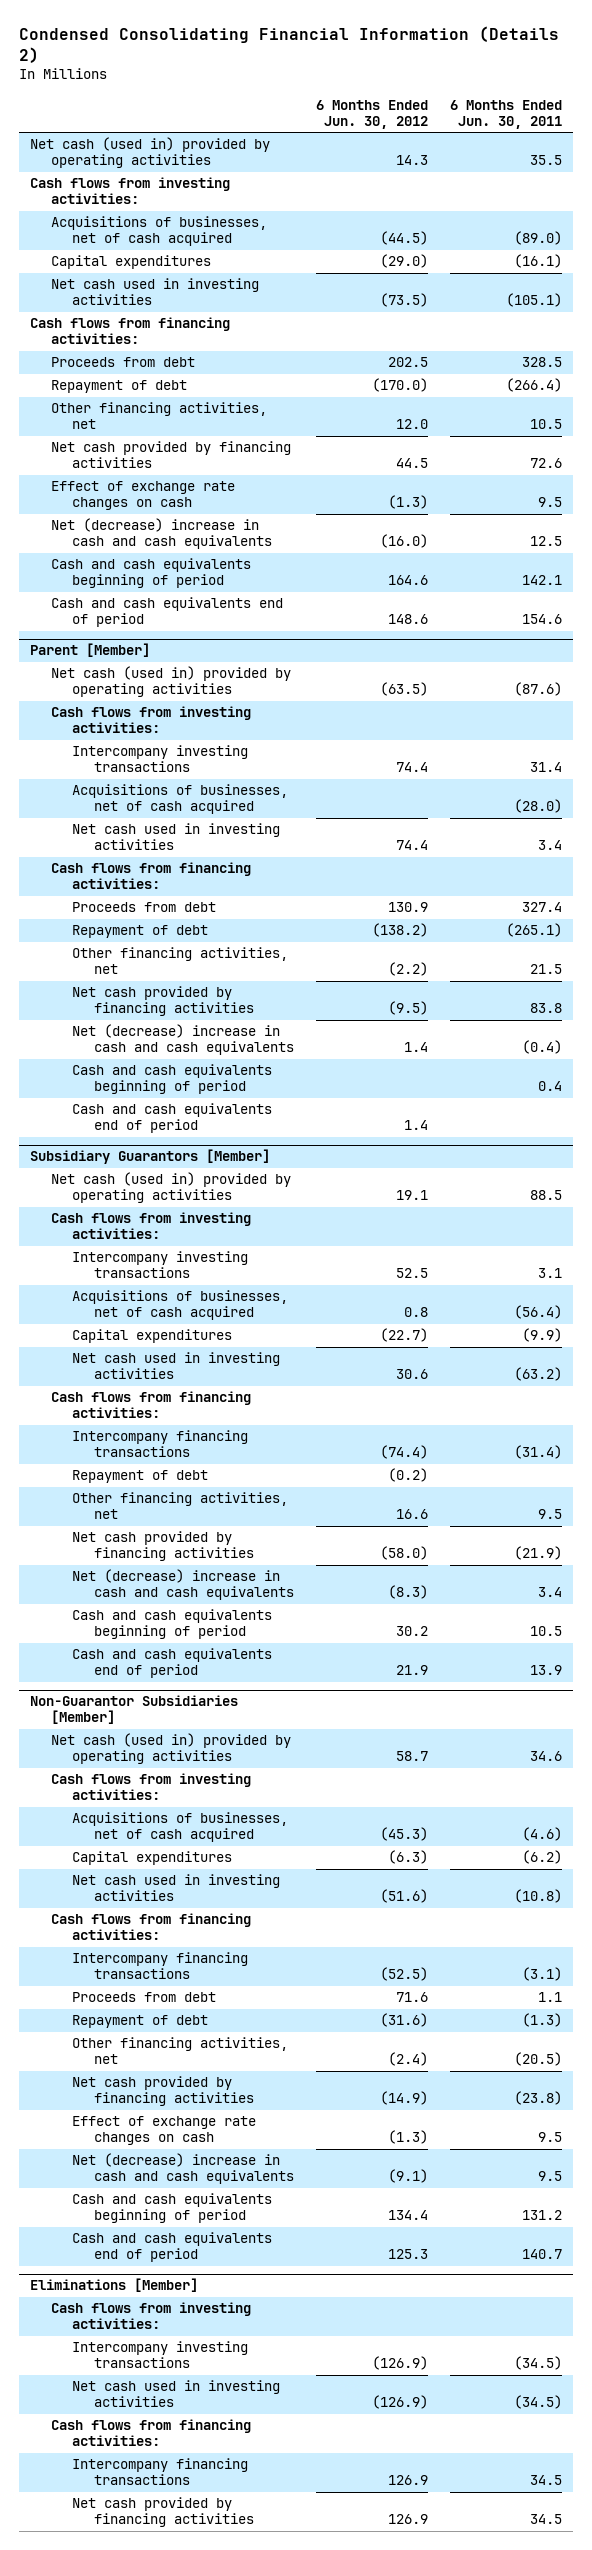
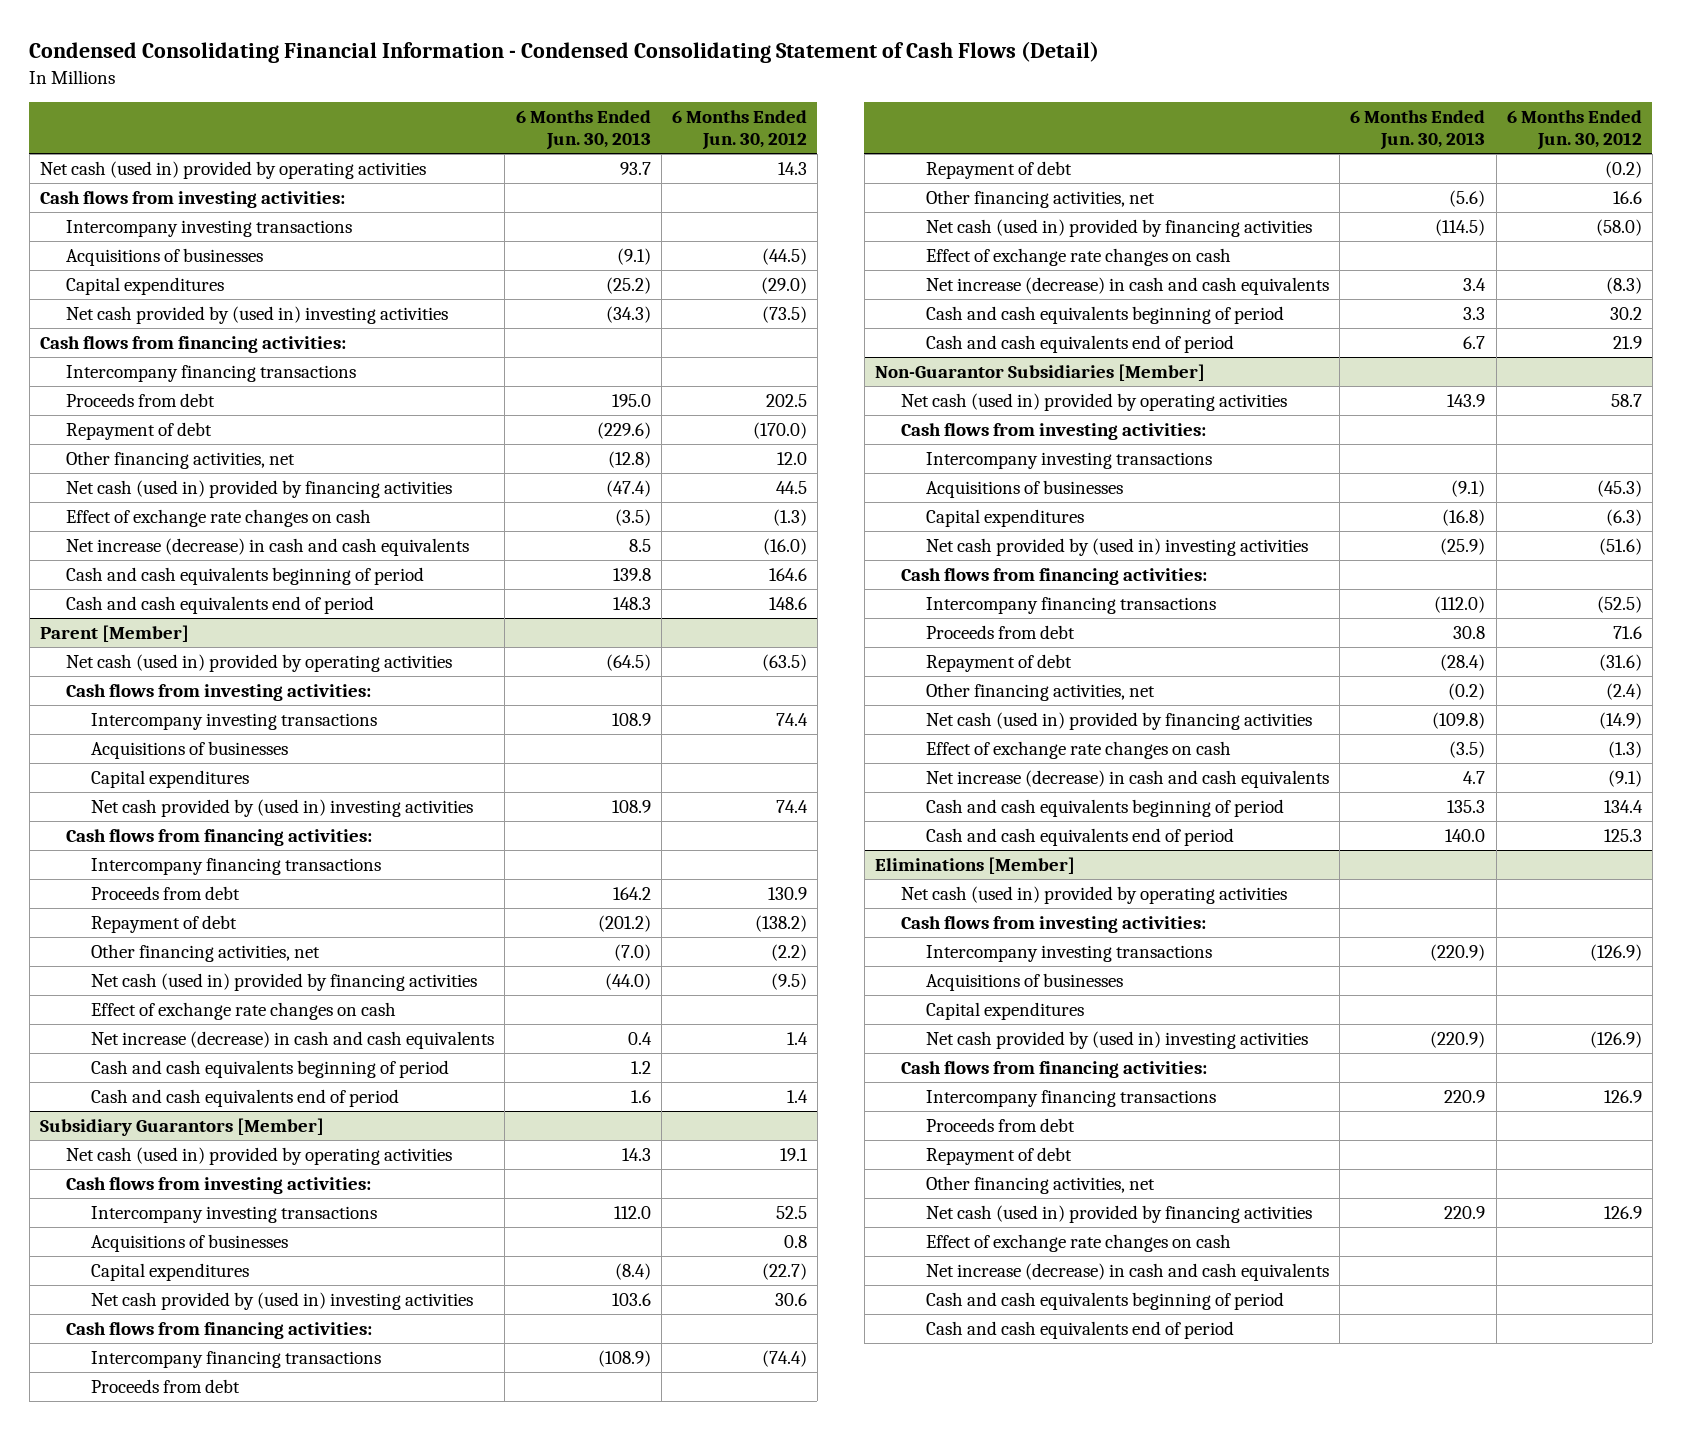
[18,25,559,64] Condensed Consolidating Financial Information (Details 2) -> [29,41,1100,64] Condensed Consolidating Financial Information - Condensed Consolidating Statement of Cash Flows (Detail)
[449,99,562,129] 6 Months Ended Jun. 30, 2011 -> none
none -> [515,110,651,151] 6 Months Ended Jun. 30, 2013
none -> [65,219,352,237] Intercompany investing transactions
[50,216,267,247] Acquisitions of businesses, net of cash acquired -> [65,247,263,266] Acquisitions of businesses
[50,278,259,306] Net cash used in investing activities -> [65,305,448,324] Net cash provided by (used in) investing activities
none -> [65,364,356,382] Intercompany financing transactions
[50,441,291,469] Net cash provided by financing activities -> [65,479,452,498] Net cash (used in) provided by financing activities
[50,518,273,550] Net (decrease) increase in cash and cash equivalents -> [65,537,469,556] Net increase (decrease) in cash and cash equivalents
[72,784,289,815] Acquisitions of businesses, net of cash acquired -> [91,740,289,759] Acquisitions of businesses
none -> [91,769,250,788] Capital expenditures
[72,823,281,851] Net cash used in investing activities -> [91,798,474,817] Net cash provided by (used in) investing activities
none -> [91,857,382,875] Intercompany financing transactions
[72,986,254,1017] Net cash provided by financing activities -> [91,972,478,991] Net cash (used in) provided by financing activities
none -> [91,1001,397,1020] Effect of exchange rate changes on cash
[72,1024,294,1056] Net (decrease) increase in cash and cash equivalents -> [91,1030,495,1049] Net increase (decrease) in cash and cash equivalents
[72,1290,289,1321] Acquisitions of businesses, net of cash acquired -> [91,1233,289,1252] Acquisitions of businesses
[72,1352,281,1380] Net cash used in investing activities -> [91,1291,474,1310] Net cash provided by (used in) investing activities
none -> [91,1378,241,1393] Proceeds from debt
[72,1531,254,1562] Net cash provided by financing activities -> [926,218,1313,237] Net cash (used in) provided by financing activities
none -> [926,247,1232,266] Effect of exchange rate changes on cash
[72,1569,294,1601] Net (decrease) increase in cash and cash equivalents -> [926,276,1330,295] Net increase (decrease) in cash and cash equivalents
none -> [926,451,1213,469] Intercompany investing transactions
[72,1812,289,1843] Acquisitions of businesses, net of cash acquired -> [926,479,1124,498] Acquisitions of businesses
[72,1874,281,1902] Net cash used in investing activities -> [926,537,1309,556] Net cash provided by (used in) investing activities
[72,2076,254,2107] Net cash provided by financing activities -> [926,711,1313,730] Net cash (used in) provided by financing activities
[72,2153,294,2185] Net (decrease) increase in cash and cash equivalents -> [926,769,1330,788] Net increase (decrease) in cash and cash equivalents
none -> [900,885,1287,904] Net cash (used in) provided by operating activities
none -> [926,972,1124,991] Acquisitions of businesses
none -> [926,1001,1085,1020] Capital expenditures
[72,2380,281,2408] Net cash used in investing activities -> [926,1030,1309,1049] Net cash provided by (used in) investing activities
none -> [926,1117,1076,1132] Proceeds from debt
none -> [926,1146,1073,1165] Repayment of debt
none -> [926,1175,1156,1194] Other financing activities, net
[72,2497,254,2528] Net cash provided by financing activities -> [926,1204,1313,1223] Net cash (used in) provided by financing activities
none -> [926,1233,1232,1252] Effect of exchange rate changes on cash
none -> [926,1262,1330,1281] Net increase (decrease) in cash and cash equivalents
none -> [926,1291,1285,1310] Cash and cash equivalents beginning of period
none -> [926,1320,1235,1339] Cash and cash equivalents end of period

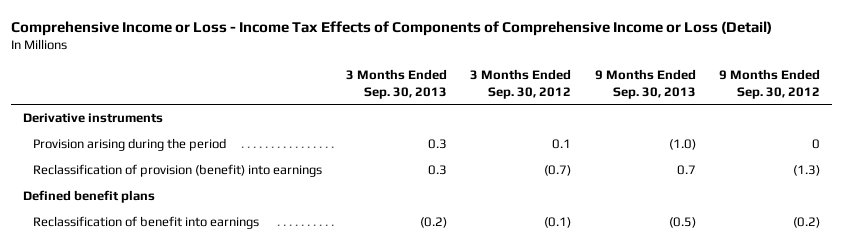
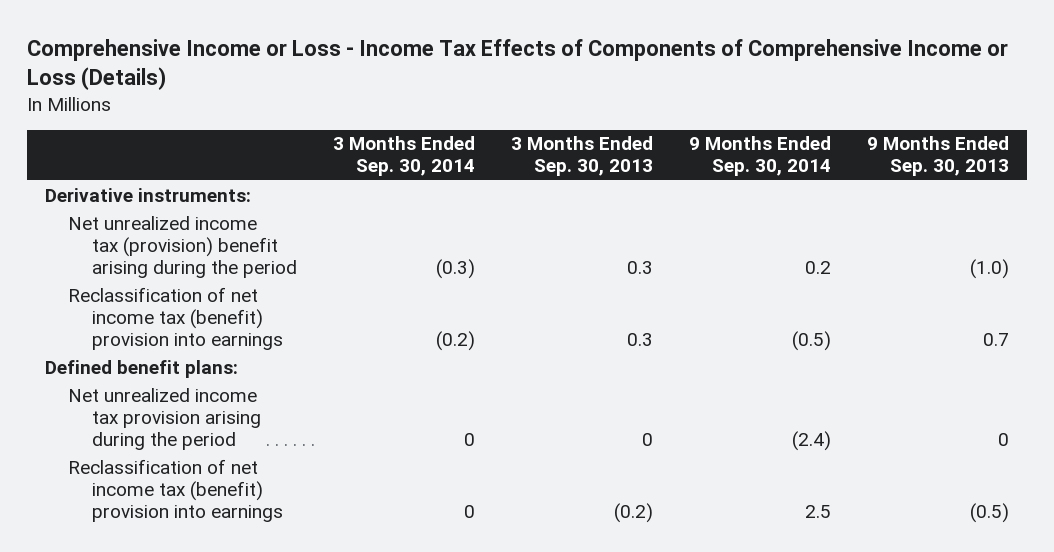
[11,20,773,36] Comprehensive Income or Loss - Income Tax Effects of Components of Comprehensive Income or Loss (Detail) -> [26,38,1008,91] Comprehensive Income or Loss - Income Tax Effects of Components of Comprehensive Income or Loss (Details)
[470,69,572,99] 3 Months Ended Sep. 30, 2012 -> none
[719,69,821,99] 9 Months Ended Sep. 30, 2012 -> none
none -> [333,136,476,177] 3 Months Ended Sep. 30, 2014
none -> [689,136,832,177] 9 Months Ended Sep. 30, 2014
[22,113,163,124] Derivative instruments -> [44,187,251,202] Derivative instruments:
[33,138,227,152] Provision arising during the period -> [68,215,298,278] Net unrealized income tax (provision) benefit arising during the period
[33,164,323,178] Reclassification of provision (benefit) into earnings -> [68,286,284,350] Reclassification of net income tax (benefit) provision into earnings
[22,190,155,204] Defined benefit plans -> [44,359,238,378] Defined benefit plans:
none -> [68,387,262,450] Net unrealized income tax provision arising during the period
[33,216,260,230] Reclassification of benefit into earnings -> [68,458,284,522] Reclassification of net income tax (benefit) provision into earnings

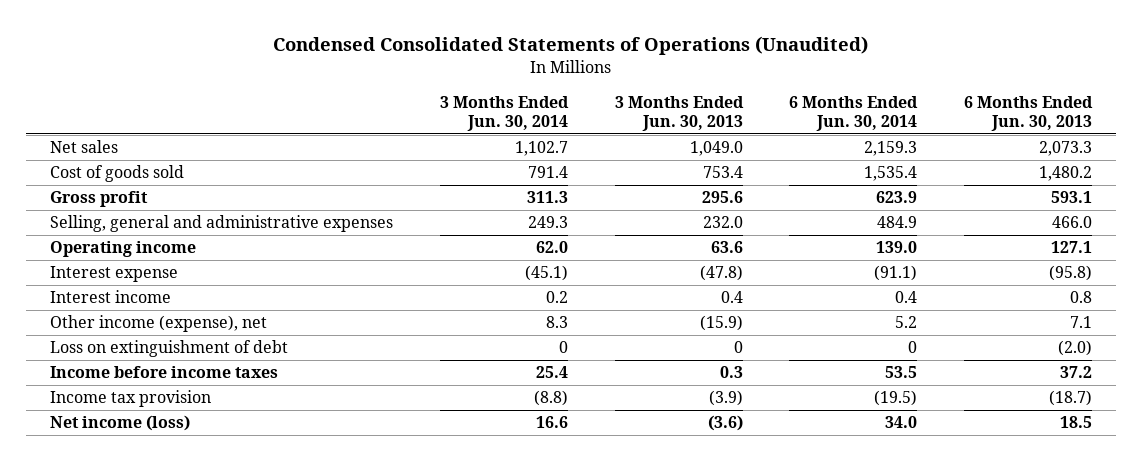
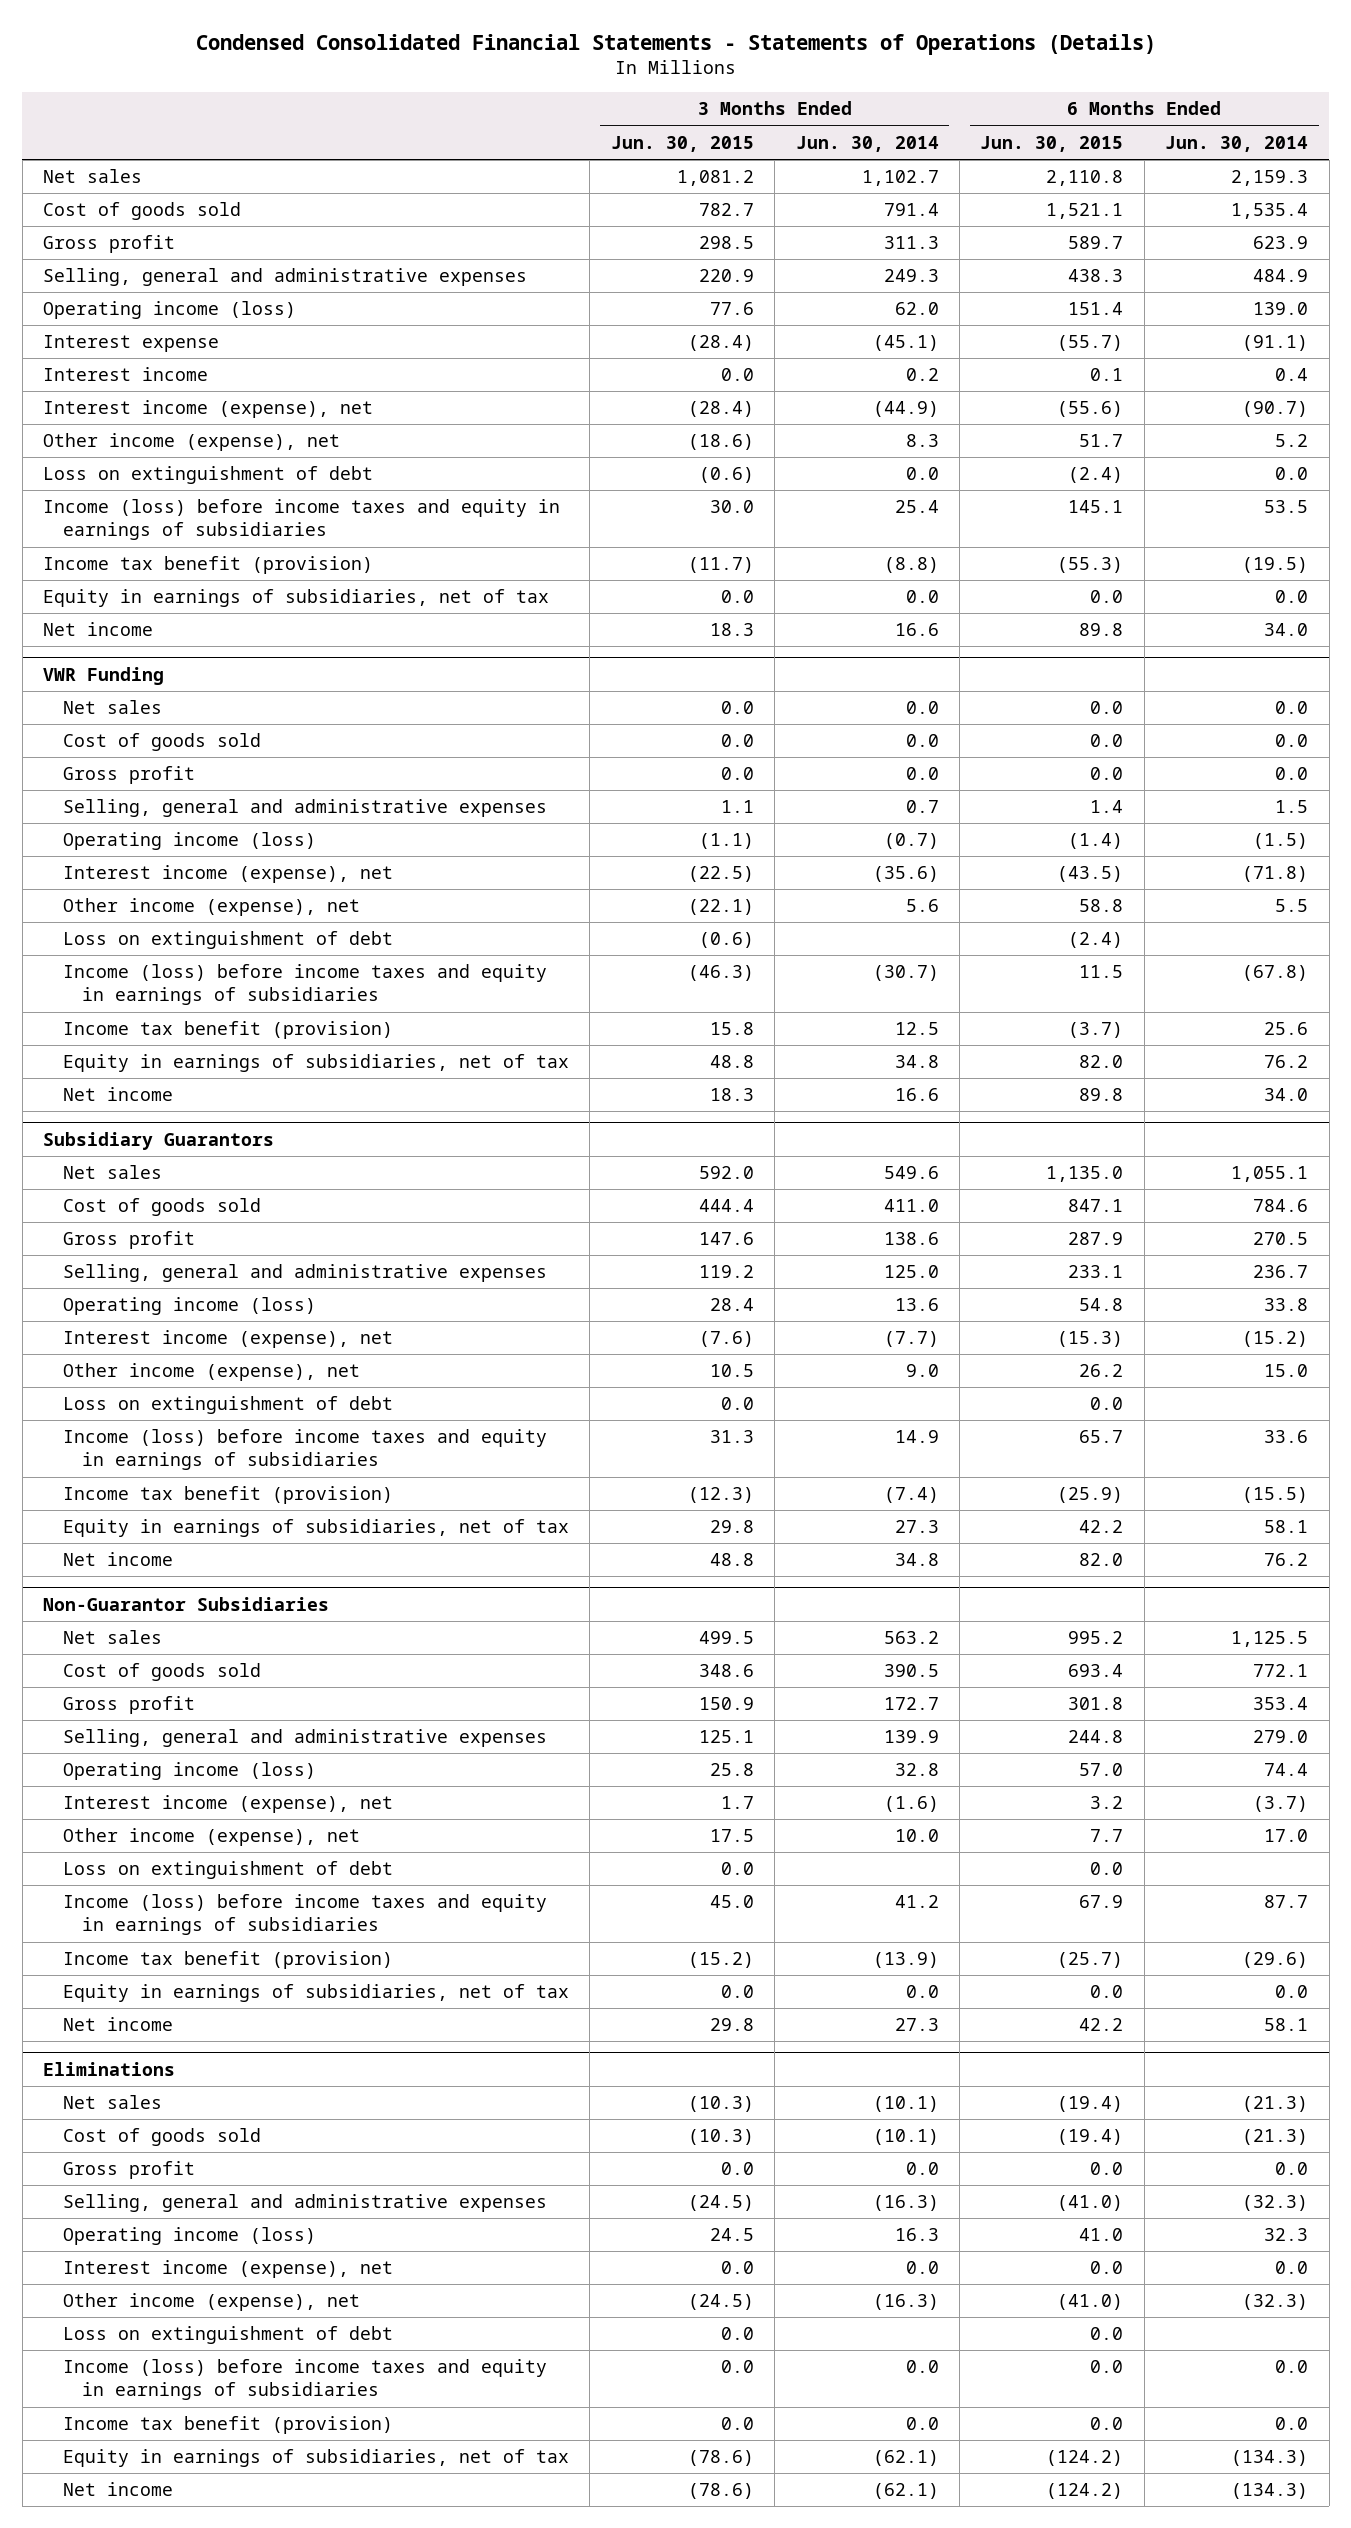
[273,36,869,56] Condensed Consolidated Statements of Operations (Unaudited) -> [195,34,1156,56] Condensed Consolidated Financial Statements - Statements of Operations (Details)
[614,95,744,132] 3 Months Ended Jun. 30, 2013 -> none
[964,95,1094,132] 6 Months Ended Jun. 30, 2013 -> none
none -> [610,135,754,152] Jun. 30, 2015
none -> [980,135,1124,152] Jun. 30, 2015
[49,241,196,258] Operating income -> [43,301,297,320] Operating income (loss)
none -> [43,400,374,419] Interest income (expense), net
[558,341,568,354] 0 -> [905,467,939,481] 0.0
[908,341,918,354] 0 -> [1275,467,1309,481] 0.0
[49,366,278,379] Income before income taxes -> [43,499,561,541] Income (loss) before income taxes and equity in earnings of subsidiaries
[49,390,211,408] Income tax provision -> [43,556,374,575] Income tax benefit (provision)
none -> [43,589,550,608] Equity in earnings of subsidiaries, net of tax
[49,415,190,432] Net income (loss) -> [43,622,154,637] Net income
none -> [43,666,165,685] VWR Funding
none -> [62,700,162,715] Net sales
none -> [62,733,261,752] Cost of goods sold
none -> [62,766,195,785] Gross profit
none -> [62,799,547,818] Selling, general and administrative expenses
none -> [62,832,316,851] Operating income (loss)
none -> [62,865,393,884] Interest income (expense), net
none -> [62,898,360,917] Other income (expense), net
none -> [62,931,393,950] Loss on extinguishment of debt
none -> [62,964,547,1006] Income (loss) before income taxes and equity in earnings of subsidiaries
none -> [62,1021,393,1040] Income tax benefit (provision)
none -> [62,1054,569,1073] Equity in earnings of subsidiaries, net of tax
none -> [62,1087,173,1102] Net income
none -> [43,1131,275,1150] Subsidiary Guarantors
none -> [62,1165,162,1180] Net sales
none -> [62,1198,261,1217] Cost of goods sold
none -> [62,1231,195,1250] Gross profit
none -> [62,1264,547,1283] Selling, general and administrative expenses
none -> [62,1297,316,1316] Operating income (loss)
none -> [62,1330,393,1349] Interest income (expense), net
none -> [62,1363,360,1382] Other income (expense), net
none -> [62,1396,393,1415] Loss on extinguishment of debt
none -> [62,1429,547,1471] Income (loss) before income taxes and equity in earnings of subsidiaries
none -> [62,1486,393,1505] Income tax benefit (provision)
none -> [62,1519,569,1538] Equity in earnings of subsidiaries, net of tax
none -> [62,1552,173,1567] Net income
none -> [43,1596,330,1611] Non-Guarantor Subsidiaries
none -> [62,1630,162,1645] Net sales
none -> [62,1663,261,1682] Cost of goods sold
none -> [62,1696,195,1715] Gross profit
none -> [62,1729,547,1748] Selling, general and administrative expenses
none -> [62,1762,316,1781] Operating income (loss)
none -> [62,1795,393,1814] Interest income (expense), net
none -> [62,1828,360,1847] Other income (expense), net
none -> [62,1861,393,1880] Loss on extinguishment of debt
none -> [62,1894,547,1936] Income (loss) before income taxes and equity in earnings of subsidiaries
none -> [62,1951,393,1970] Income tax benefit (provision)
none -> [62,1984,569,2003] Equity in earnings of subsidiaries, net of tax
none -> [62,2017,173,2032] Net income
none -> [43,2061,176,2076] Eliminations
none -> [62,2095,162,2110] Net sales
none -> [62,2128,261,2147] Cost of goods sold
none -> [62,2161,195,2180] Gross profit
none -> [62,2194,547,2213] Selling, general and administrative expenses
none -> [62,2227,316,2246] Operating income (loss)
none -> [62,2260,393,2279] Interest income (expense), net
none -> [62,2293,360,2312] Other income (expense), net
none -> [62,2326,393,2345] Loss on extinguishment of debt
none -> [62,2359,547,2401] Income (loss) before income taxes and equity in earnings of subsidiaries
none -> [62,2416,393,2435] Income tax benefit (provision)
none -> [62,2449,569,2468] Equity in earnings of subsidiaries, net of tax
none -> [62,2482,173,2497] Net income

